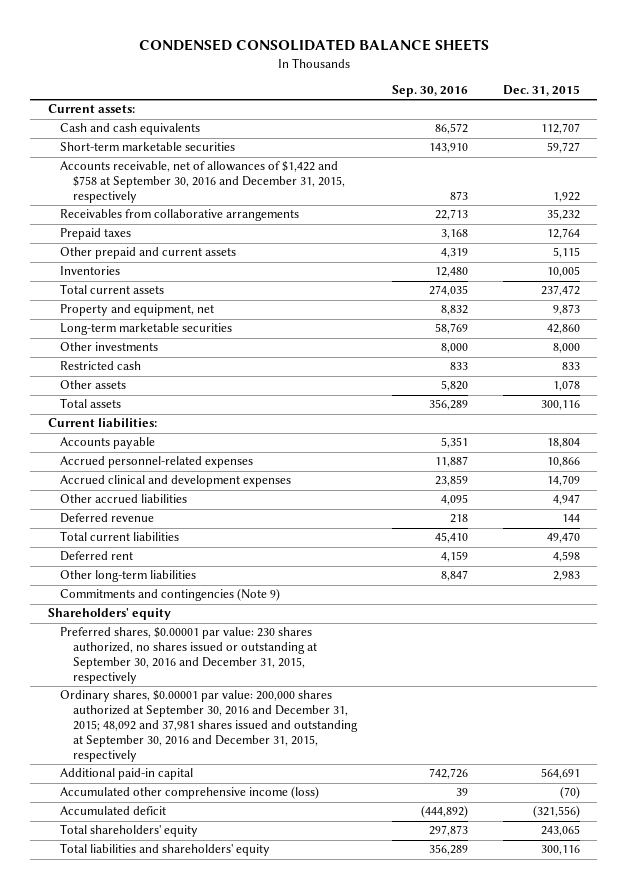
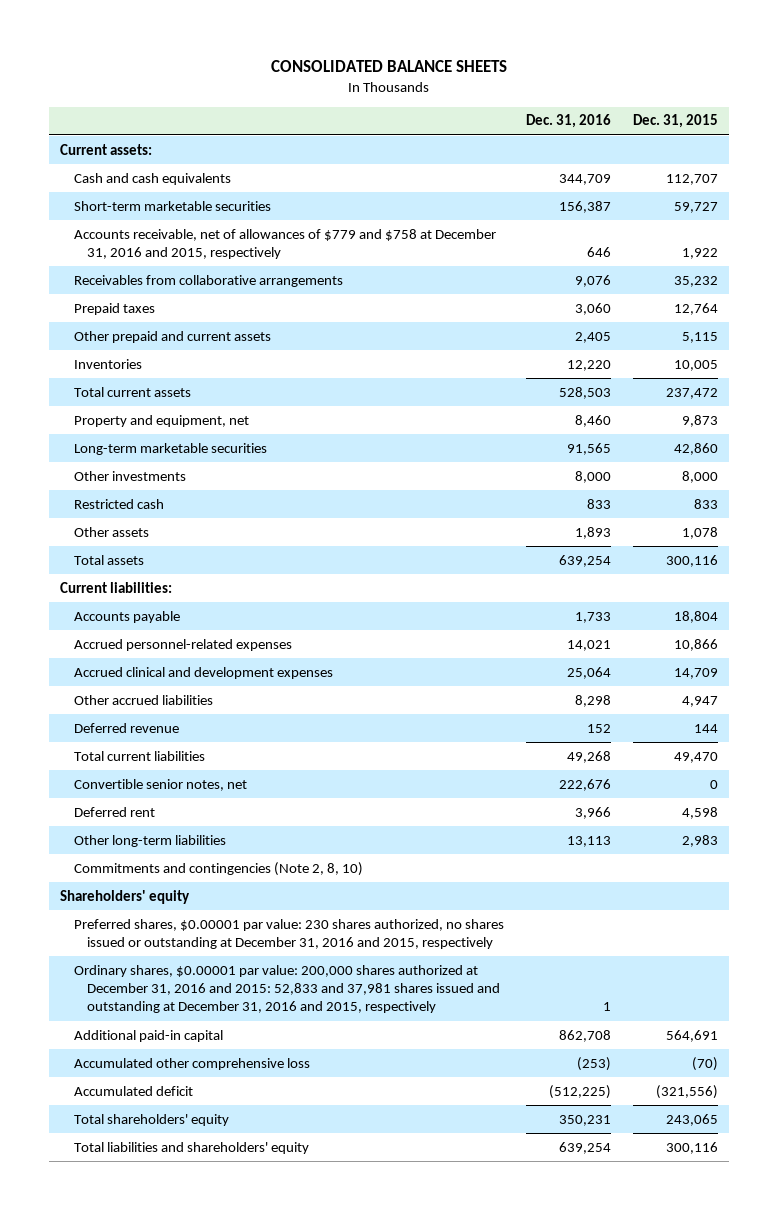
[138,39,489,52] CONDENSED CONSOLIDATED BALANCE SHEETS -> [271,60,508,73] CONSOLIDATED BALANCE SHEETS
[391,85,468,98] Sep. 30, 2016 -> none
none -> [525,114,611,129] Dec. 31, 2016
[60,161,345,204] Accounts receivable, net of allowances of $1,422 and $758 at September 30, 2016 and December 31, 2015, respectively -> [73,228,496,260] Accounts receivable, net of allowances of $779 and $758 at December 31, 2016 and 2015, respectively
none -> [73,778,247,791] Convertible senior notes, net
[60,588,281,602] Commitments and contingencies (Note 9) -> [73,861,363,876] Commitments and contingencies (Note 2, 8, 10)
[60,627,317,684] Preferred shares, $0.00001 par value: 230 shares authorized, no shares issued or outstanding at September 30, 2016 and December 31, 2015, respectively -> [73,918,504,950] Preferred shares, $0.00001 par value: 230 shares authorized, no shares issued or outstanding at December 31, 2016 and 2015, respectively
[60,690,358,762] Ordinary shares, $0.00001 par value: 200,000 shares authorized at September 30, 2016 and December 31, 2015; 48,092 and 37,981 shares issued and outstanding at September 30, 2016 and December 31, 2015, respectively -> [73,964,500,1014] Ordinary shares, $0.00001 par value: 200,000 shares authorized at December 31, 2016 and 2015: 52,833 and 37,981 shares issued and outstanding at December 31, 2016 and 2015, respectively
[60,786,320,800] Accumulated other comprehensive income (loss) -> [73,1057,310,1070] Accumulated other comprehensive loss

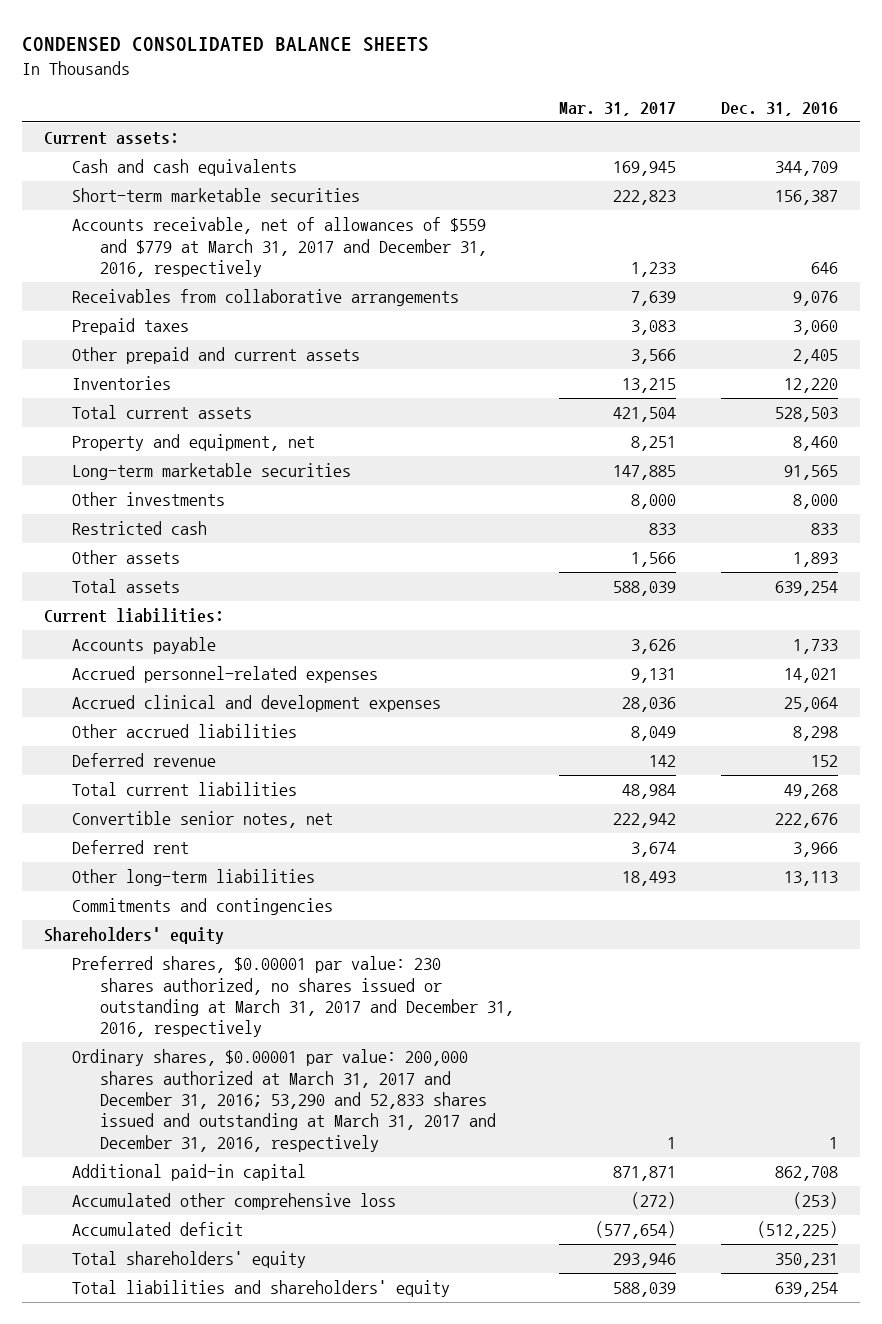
[271,60,508,73] CONSOLIDATED BALANCE SHEETS -> [22,37,430,53] CONDENSED CONSOLIDATED BALANCE SHEETS
[632,114,718,129] Dec. 31, 2015 -> none
none -> [559,101,677,116] Mar. 31, 2017
[73,228,496,260] Accounts receivable, net of allowances of $779 and $758 at December 31, 2016 and 2015, respectively -> [72,217,488,278] Accounts receivable, net of allowances of $559 and $779 at March 31, 2017 and December 31, 2016, respectively
[73,861,363,876] Commitments and contingencies (Note 2, 8, 10) -> [72,898,334,916] Commitments and contingencies
[73,918,504,950] Preferred shares, $0.00001 par value: 230 shares authorized, no shares issued or outstanding at December 31, 2016 and 2015, respectively -> [72,956,515,1038] Preferred shares, $0.00001 par value: 230 shares authorized, no shares issued or outstanding at March 31, 2017 and December 31, 2016, respectively
[73,964,500,1014] Ordinary shares, $0.00001 par value: 200,000 shares authorized at December 31, 2016 and 2015: 52,833 and 37,981 shares issued and outstanding at December 31, 2016 and 2015, respectively -> [72,1049,497,1152] Ordinary shares, $0.00001 par value: 200,000 shares authorized at March 31, 2017 and December 31, 2016; 53,290 and 52,833 shares issued and outstanding at March 31, 2017 and December 31, 2016, respectively

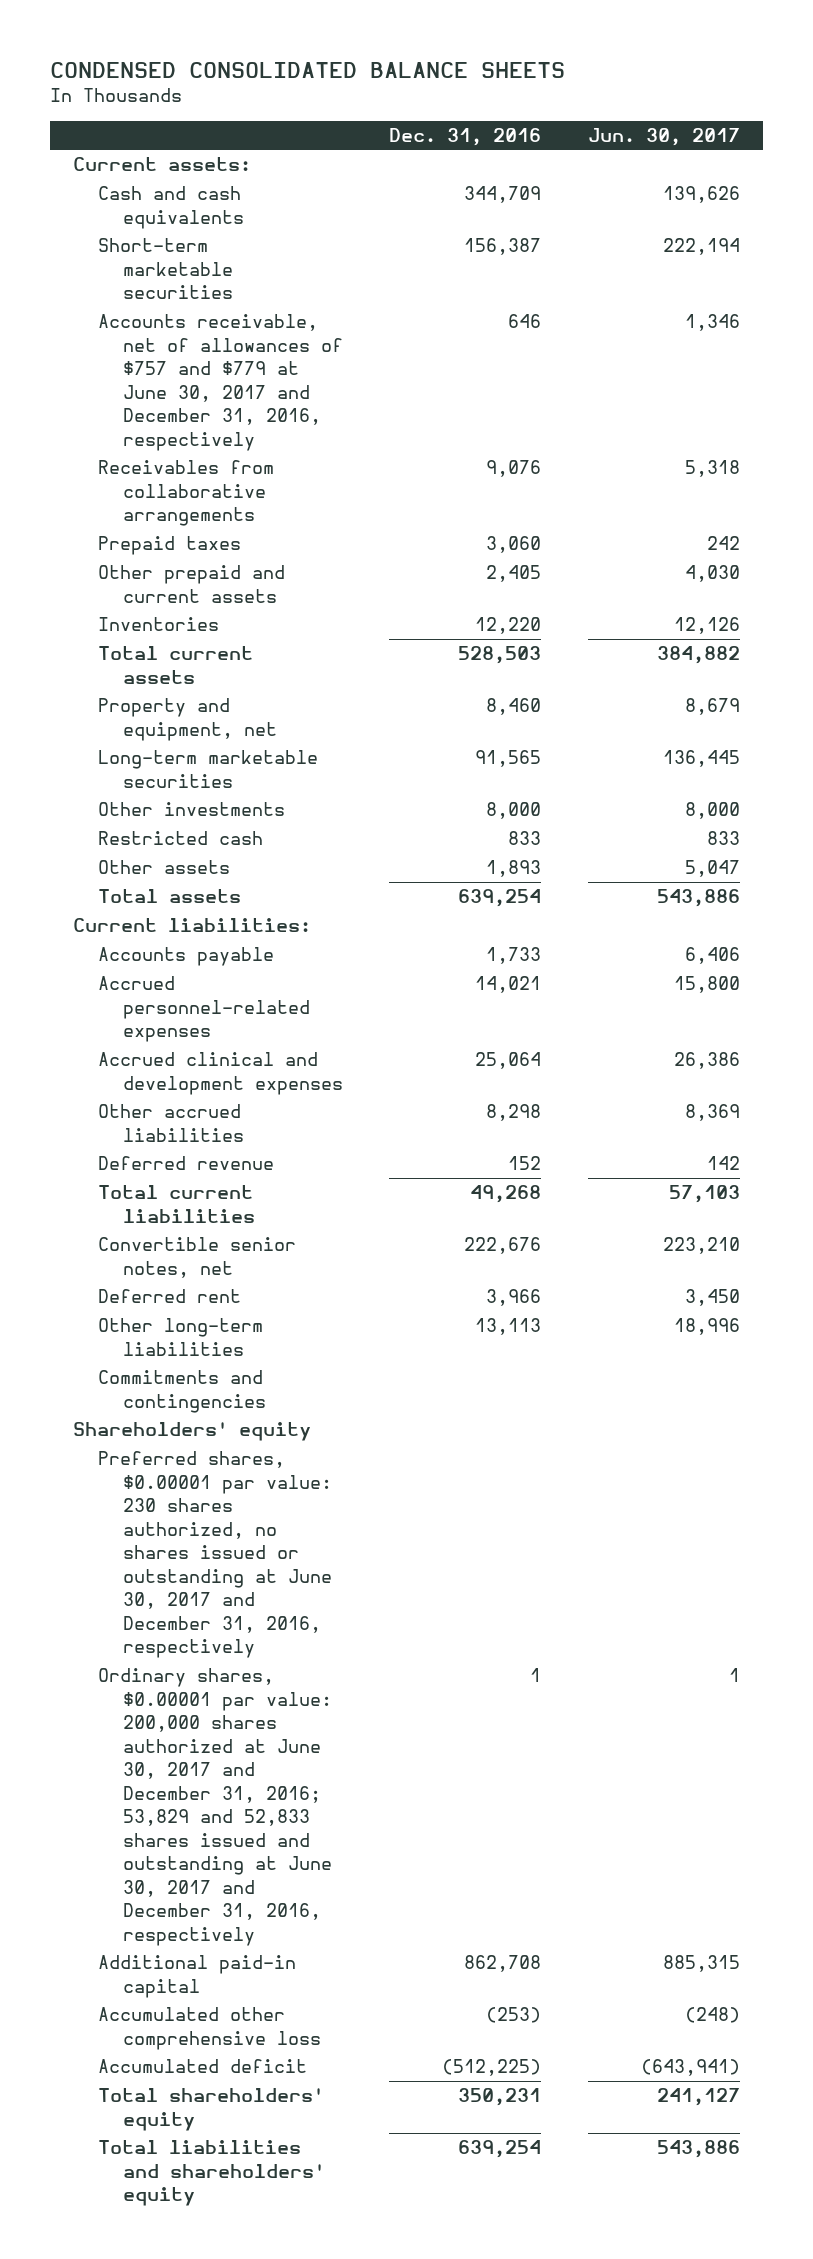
[559,101,677,116] Mar. 31, 2017 -> none
none -> [587,127,740,146] Jun. 30, 2017
[72,217,488,278] Accounts receivable, net of allowances of $559 and $779 at March 31, 2017 and December 31, 2016, respectively -> [97,314,343,451] Accounts receivable, net of allowances of $757 and $779 at June 30, 2017 and December 31, 2016, respectively
[72,956,515,1038] Preferred shares, $0.00001 par value: 230 shares authorized, no shares issued or outstanding at March 31, 2017 and December 31, 2016, respectively -> [97,1451,332,1659] Preferred shares, $0.00001 par value: 230 shares authorized, no shares issued or outstanding at June 30, 2017 and December 31, 2016, respectively
[72,1049,497,1152] Ordinary shares, $0.00001 par value: 200,000 shares authorized at March 31, 2017 and December 31, 2016; 53,290 and 52,833 shares issued and outstanding at March 31, 2017 and December 31, 2016, respectively -> [97,1668,332,1946] Ordinary shares, $0.00001 par value: 200,000 shares authorized at June 30, 2017 and December 31, 2016; 53,829 and 52,833 shares issued and outstanding at June 30, 2017 and December 31, 2016, respectively

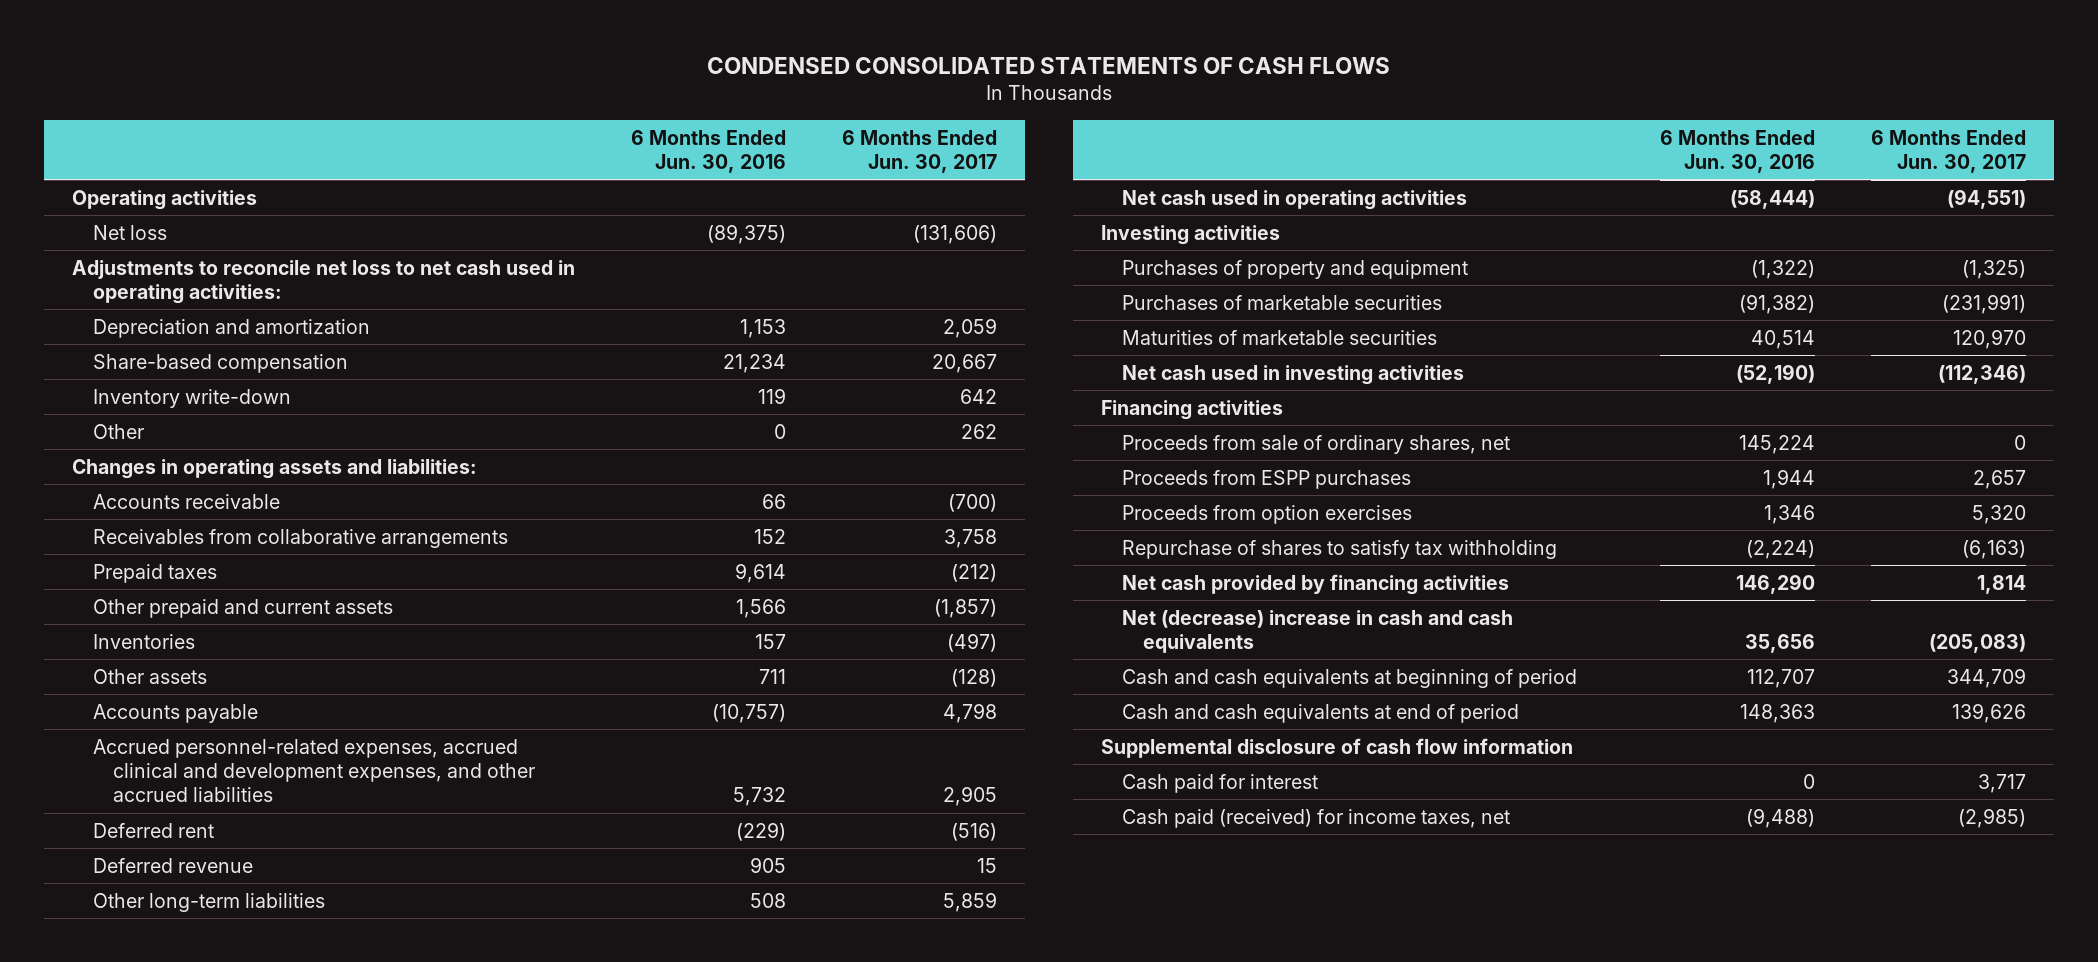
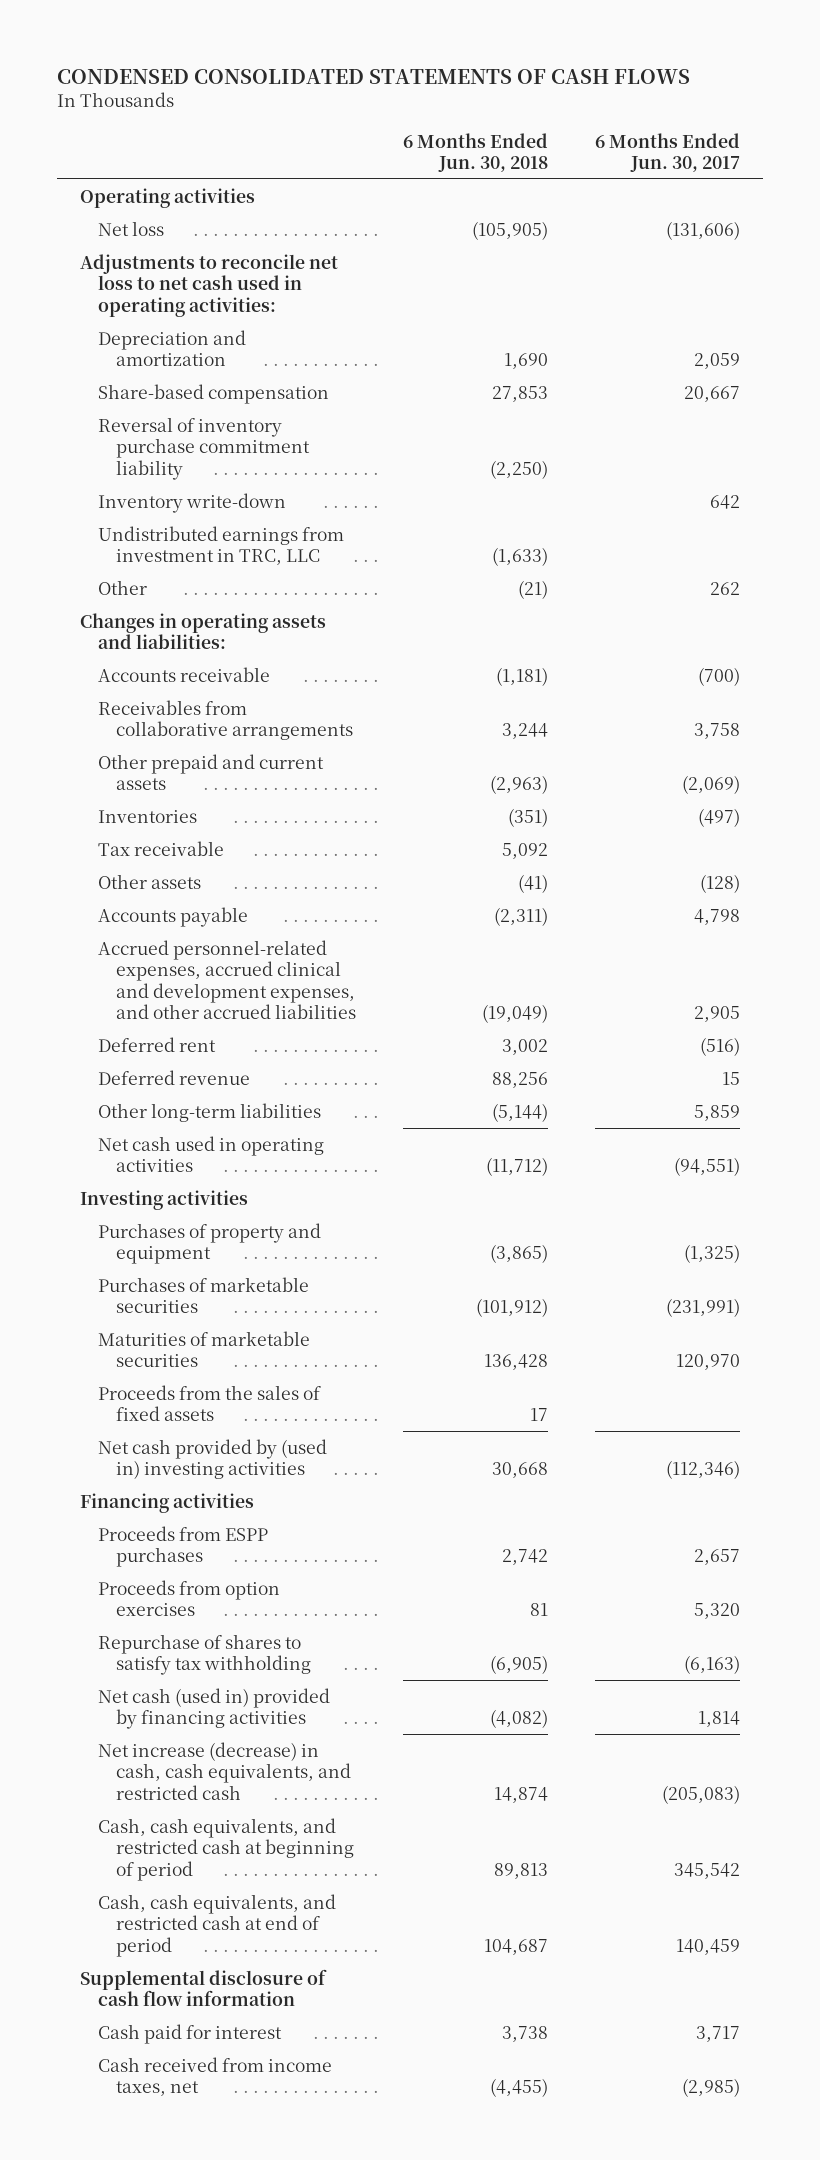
[630,129,786,173] 6 Months Ended Jun. 30, 2016 -> none
none -> [402,132,548,173] 6 Months Ended Jun. 30, 2018
none -> [97,416,310,480] Reversal of inventory purchase commitment liability
none -> [97,525,344,566] Undistributed earnings from investment in TRC, LLC
[92,563,217,583] Prepaid taxes -> none
[933,598,997,618] (1,857) -> [681,775,740,795] (2,069)
none -> [97,840,224,856] Tax receivable
none -> [97,1384,321,1422] Proceeds from the sales of fixed assets
[1121,364,1464,385] Net cash used in investing activities -> [97,1438,327,1480] Net cash provided by (used in) investing activities
[1121,434,1510,454] Proceeds from sale of ordinary shares, net -> none
[1121,573,1509,595] Net cash provided by financing activities -> [97,1687,330,1730] Net cash (used in) provided by financing activities
[1121,609,1513,654] Net (decrease) increase in cash and cash equivalents -> [97,1741,351,1800] Net increase (decrease) in cash, cash equivalents, and restricted cash
[1121,668,1577,688] Cash and cash equivalents at beginning of period -> [97,1817,354,1881] Cash, cash equivalents, and restricted cash at beginning of period
[1946,667,2026,688] 344,709 -> [673,1862,740,1879] 345,542
[1121,703,1519,723] Cash and cash equivalents at end of period -> [97,1893,336,1957] Cash, cash equivalents, and restricted cash at end of period
[1951,702,2026,723] 139,626 -> [675,1938,740,1955] 140,459
[1121,808,1510,828] Cash paid (received) for income taxes, net -> [97,2056,332,2097] Cash received from income taxes, net

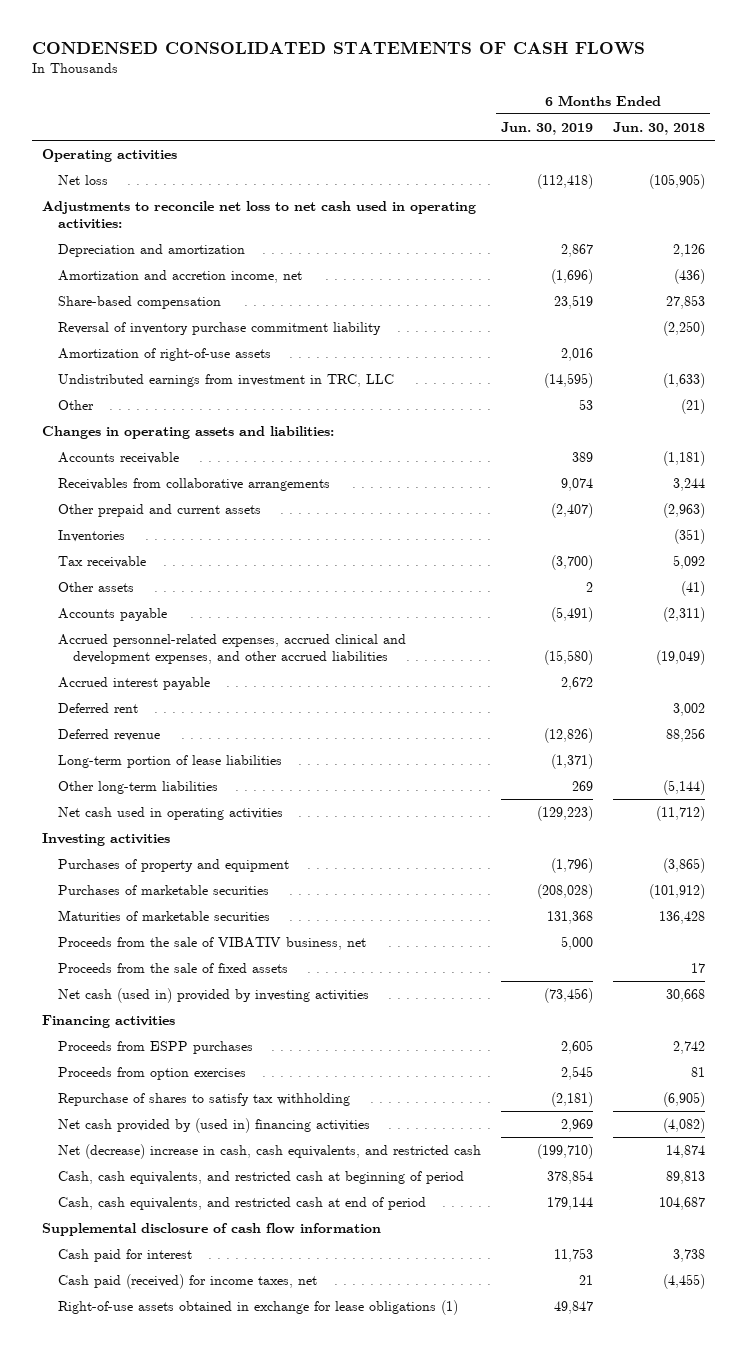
[594,132,740,173] 6 Months Ended Jun. 30, 2017 -> none
none -> [500,121,593,135] Jun. 30, 2019
[503,353,548,370] 1,690 -> [672,243,705,257] 2,126
none -> [57,269,302,283] Amortization and accretion income, net
[97,492,286,513] Inventory write-down -> none
none -> [57,347,271,361] Amortization of right-of-use assets
none -> [57,676,210,690] Accrued interest payable
none -> [57,754,282,768] Long-term portion of lease liabilities
none -> [57,936,366,950] Proceeds from the sale of VIBATIV business, net
[97,1384,321,1422] Proceeds from the sales of fixed assets -> [57,962,288,973] Proceeds from the sale of fixed assets
[97,1438,327,1480] Net cash provided by (used in) investing activities -> [57,987,369,1003] Net cash (used in) provided by investing activities
[97,1687,330,1730] Net cash (used in) provided by financing activities -> [57,1117,370,1133] Net cash provided by (used in) financing activities
[97,1741,351,1800] Net increase (decrease) in cash, cash equivalents, and restricted cash -> [57,1143,481,1159] Net (decrease) increase in cash, cash equivalents, and restricted cash
[97,2056,332,2097] Cash received from income taxes, net -> [57,1273,317,1289] Cash paid (received) for income taxes, net
none -> [57,1299,458,1315] Right-of-use assets obtained in exchange for lease obligations (1)

